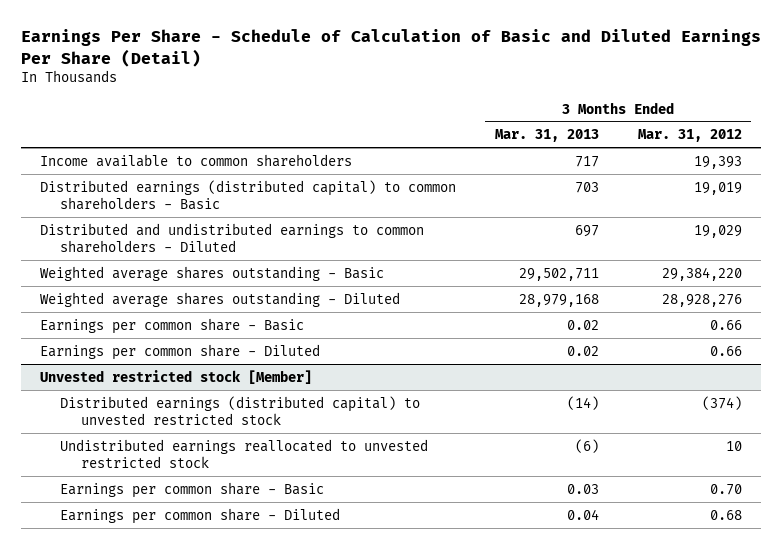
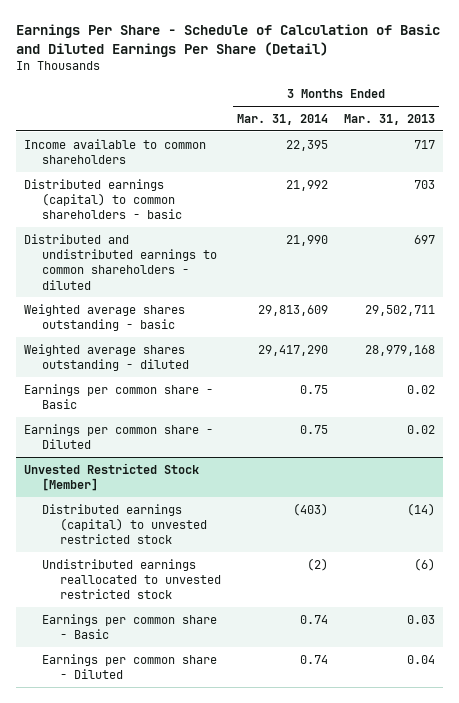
[637,129,742,143] Mar. 31, 2012 -> none
none -> [236,113,328,125] Mar. 31, 2014
[40,179,457,210] Distributed earnings (distributed capital) to common shareholders - Basic -> [24,178,183,220] Distributed earnings (capital) to common shareholders - basic
[40,222,425,253] Distributed and undistributed earnings to common shareholders - Diluted -> [24,233,218,290] Distributed and undistributed earnings to common shareholders - diluted
[40,265,385,281] Weighted average shares outstanding - Basic -> [24,303,186,331] Weighted average shares outstanding - basic
[40,291,401,307] Weighted average shares outstanding - Diluted -> [24,343,190,371] Weighted average shares outstanding - diluted
[40,369,313,384] Unvested restricted stock [Member] -> [24,462,200,491] Unvested Restricted Stock [Member]
[60,395,421,425] Distributed earnings (distributed capital) to unvested restricted stock -> [42,503,207,545] Distributed earnings (capital) to unvested restricted stock

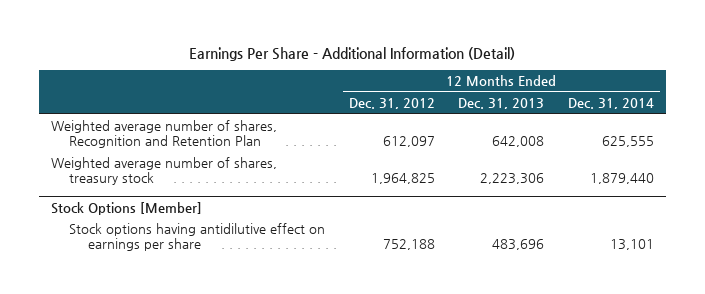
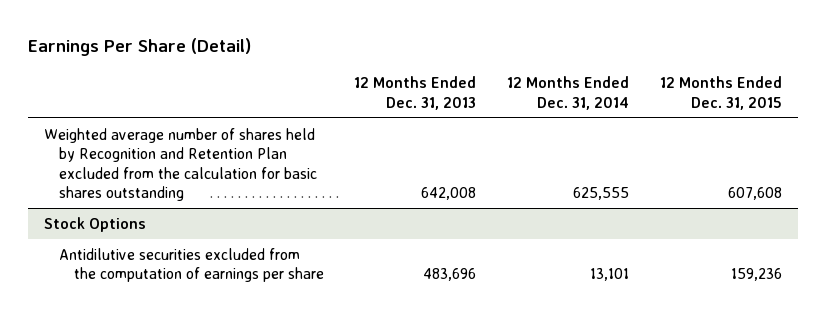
[189,46,516,61] Earnings Per Share - Additional Information (Detail) -> [28,38,252,57] Earnings Per Share (Detail)
[348,98,435,110] Dec. 31, 2012 -> none
none -> [660,76,783,110] 12 Months Ended Dec. 31, 2015
[50,157,277,186] Weighted average number of shares, treasury stock -> none
[50,120,277,149] Weighted average number of shares, Recognition and Retention Plan -> [43,127,317,202] Weighted average number of shares held by Recognition and Retention Plan excluded from the calculation for basic shares outstanding
[50,201,202,215] Stock Options [Member] -> [43,216,146,232] Stock Options
[69,223,326,252] Stock options having antidilutive effect on earnings per share -> [58,247,324,283] Antidilutive securities excluded from the computation of earnings per share

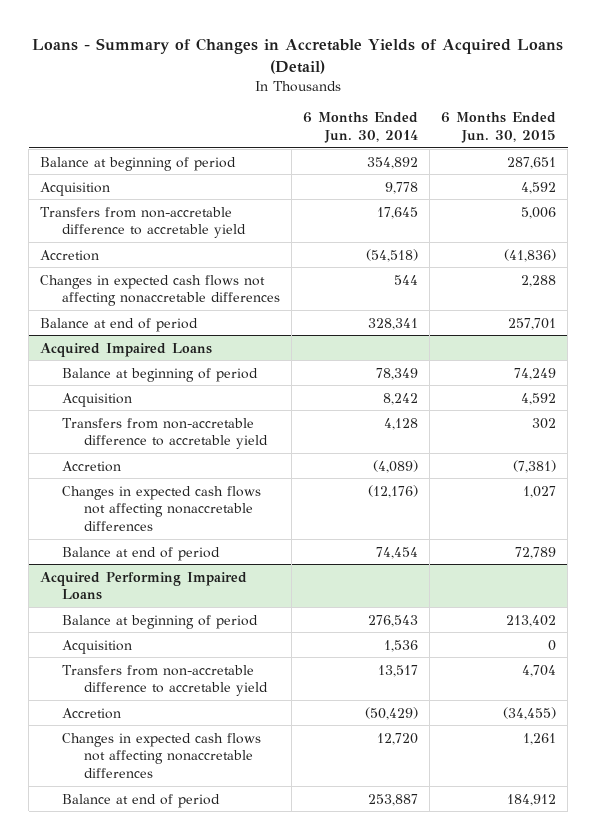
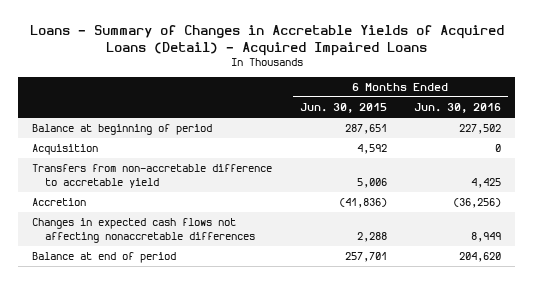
[32,38,564,74] Loans - Summary of Changes in Accretable Yields of Acquired Loans (Detail) -> [29,24,504,56] Loans - Summary of Changes in Accretable Yields of Acquired Loans (Detail) - Acquired Impaired Loans
[303,111,419,143] 6 Months Ended Jun. 30, 2014 -> none
none -> [413,103,501,114] Jun. 30, 2016
[40,342,213,357] Acquired Impaired Loans -> none
[62,367,259,382] Balance at beginning of period -> none
[62,392,133,407] Acquisition -> none
[62,417,269,450] Transfers from non-accretable difference to accretable yield -> none
[62,460,122,472] Accretion -> none
[62,485,262,532] Changes in expected cash flows not affecting nonaccretable differences -> none
[62,546,221,561] Balance at end of period -> none
[40,571,248,601] Acquired Performing Impaired Loans -> none
[62,614,259,629] Balance at beginning of period -> none
[62,639,133,654] Acquisition -> none
[62,664,269,697] Transfers from non-accretable difference to accretable yield -> none
[62,707,122,719] Accretion -> none
[62,732,262,779] Changes in expected cash flows not affecting nonaccretable differences -> none
[62,793,221,808] Balance at end of period -> none

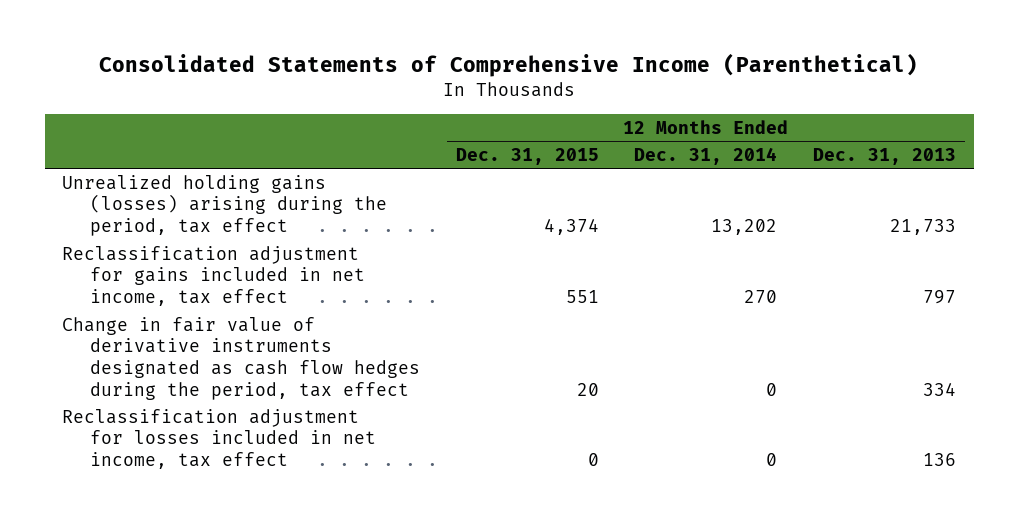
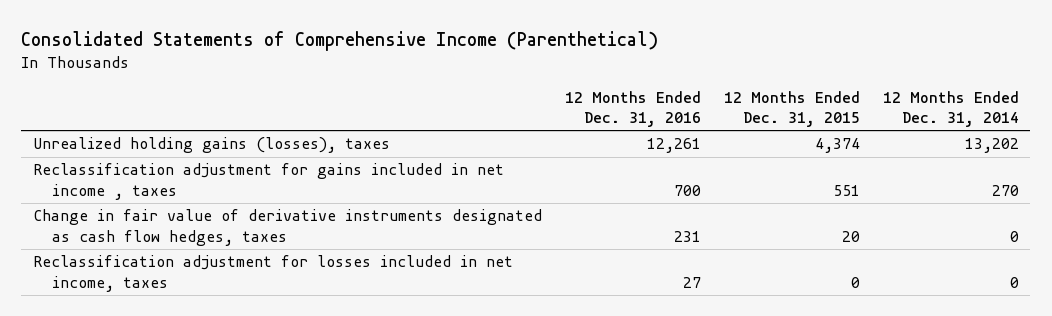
[812,147,956,165] Dec. 31, 2013 -> none
none -> [564,90,701,128] 12 Months Ended Dec. 31, 2016
[62,174,388,237] Unrealized holding gains (losses) arising during the period, tax effect -> [32,137,390,154] Unrealized holding gains (losses), taxes
[62,245,366,307] Reclassification adjustment for gains included in net income, tax effect -> [32,163,504,200] Reclassification adjustment for gains included in net income , taxes
[62,316,421,400] Change in fair value of derivative instruments designated as cash flow hedges during the period, tax effect -> [32,209,542,246] Change in fair value of derivative instruments designated as cash flow hedges, taxes
[62,408,377,470] Reclassification adjustment for losses included in net income, tax effect -> [32,255,513,292] Reclassification adjustment for losses included in net income, taxes

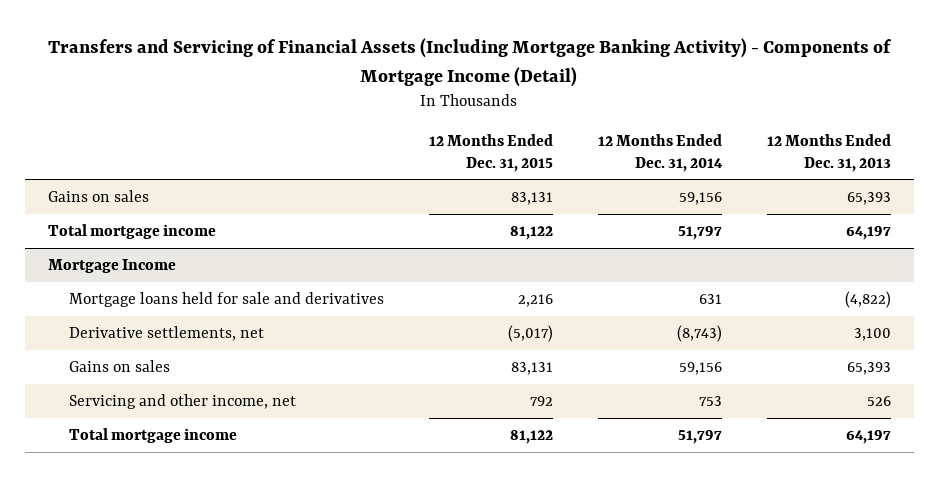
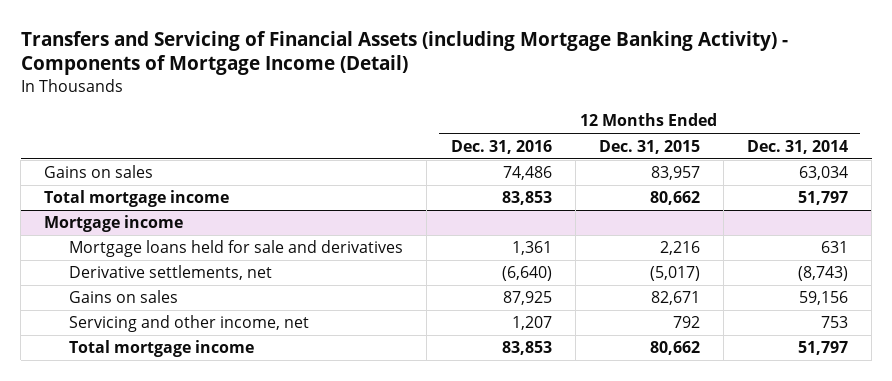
[48,38,893,87] Transfers and Servicing of Financial Assets (Including Mortgage Banking Activity) - Components of Mortgage Income (Detail) -> [20,30,788,76] Transfers and Servicing of Financial Assets (including Mortgage Banking Activity) - Components of Mortgage Income (Detail)
[766,134,891,172] 12 Months Ended Dec. 31, 2013 -> none
none -> [450,139,552,154] Dec. 31, 2016
[510,192,553,206] 83,131 -> [650,166,700,181] 83,957
[678,192,722,206] 59,156 -> [798,166,848,181] 63,034
[509,226,553,241] 81,122 -> [649,191,700,206] 80,662
[47,259,176,274] Mortgage Income -> [44,215,184,233] Mortgage income
[510,362,553,376] 83,131 -> [650,291,700,306] 82,671
[509,430,553,445] 81,122 -> [649,341,700,356] 80,662

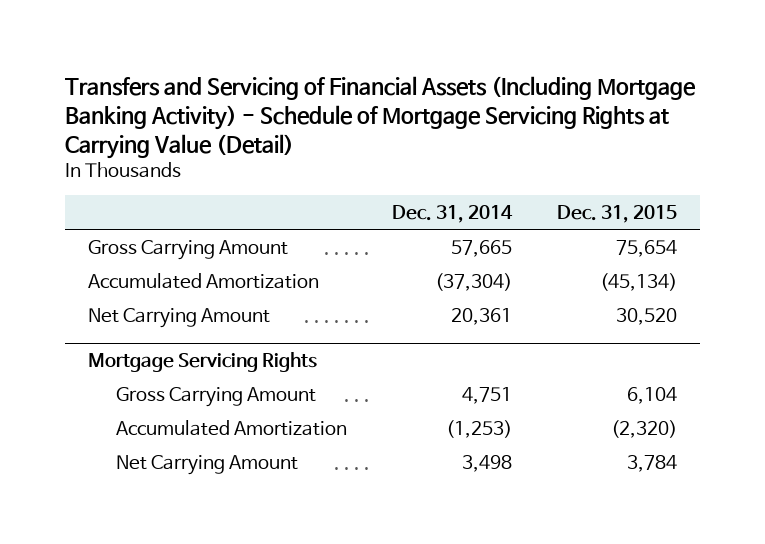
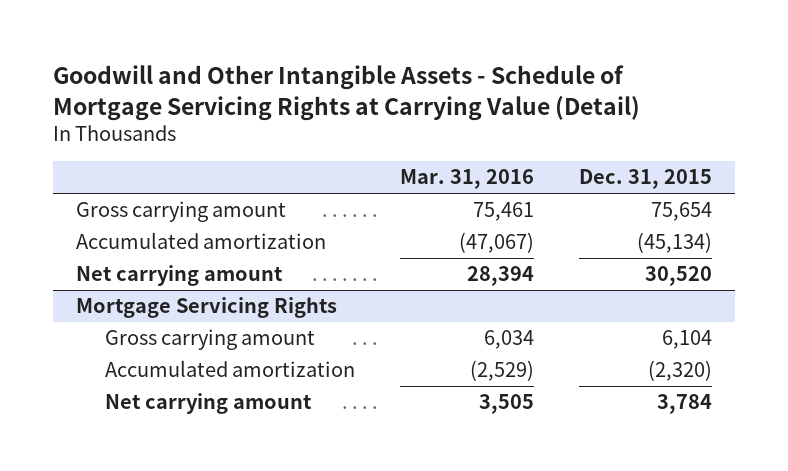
[64,75,696,159] Transfers and Servicing of Financial Assets (Including Mortgage Banking Activity) - Schedule of Mortgage Servicing Rights at Carrying Value (Detail) -> [53,64,641,121] Goodwill and Other Intangible Assets - Schedule of Mortgage Servicing Rights at Carrying Value (Detail)
[392,204,514,223] Dec. 31, 2014 -> none
none -> [400,169,535,190] Mar. 31, 2016
[87,239,288,260] Gross Carrying Amount -> [75,201,286,223] Gross carrying amount
[87,272,319,289] Accumulated Amortization -> [75,232,326,250] Accumulated amortization
[87,307,270,328] Net Carrying Amount -> [75,265,283,287] Net carrying amount
[115,386,316,407] Gross Carrying Amount -> [105,329,316,351] Gross carrying amount
[115,419,347,436] Accumulated Amortization -> [105,360,356,378] Accumulated amortization
[115,454,298,475] Net Carrying Amount -> [105,393,313,415] Net carrying amount

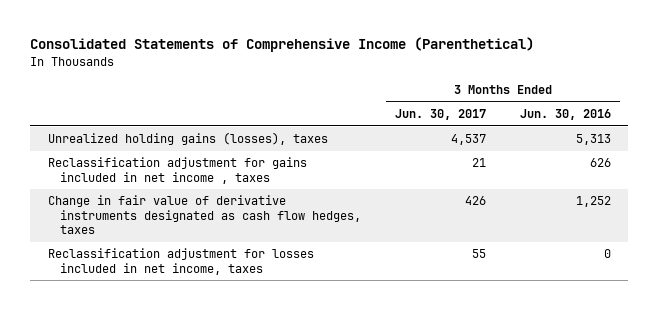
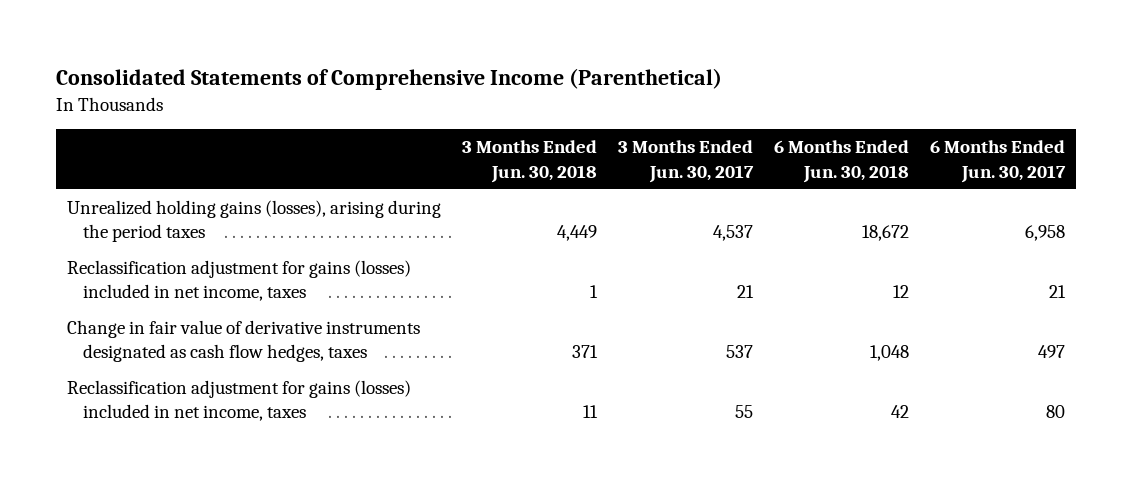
[520,109,612,121] Jun. 30, 2016 -> none
none -> [462,140,598,183] 3 Months Ended Jun. 30, 2018
none -> [774,140,910,183] 6 Months Ended Jun. 30, 2018
none -> [930,140,1067,183] 6 Months Ended Jun. 30, 2017
[47,132,328,146] Unrealized holding gains (losses), taxes -> [66,200,441,243] Unrealized holding gains (losses), arising during the period taxes
[47,157,307,184] Reclassification adjustment for gains included in net income , taxes -> [66,260,411,302] Reclassification adjustment for gains (losses) included in net income, taxes
[464,196,486,206] 426 -> [726,345,754,359] 537
[47,248,314,275] Reclassification adjustment for losses included in net income, taxes -> [66,380,411,422] Reclassification adjustment for gains (losses) included in net income, taxes

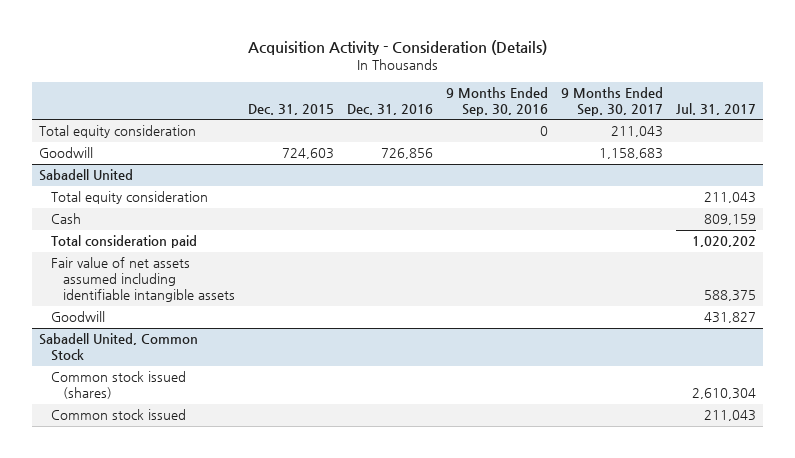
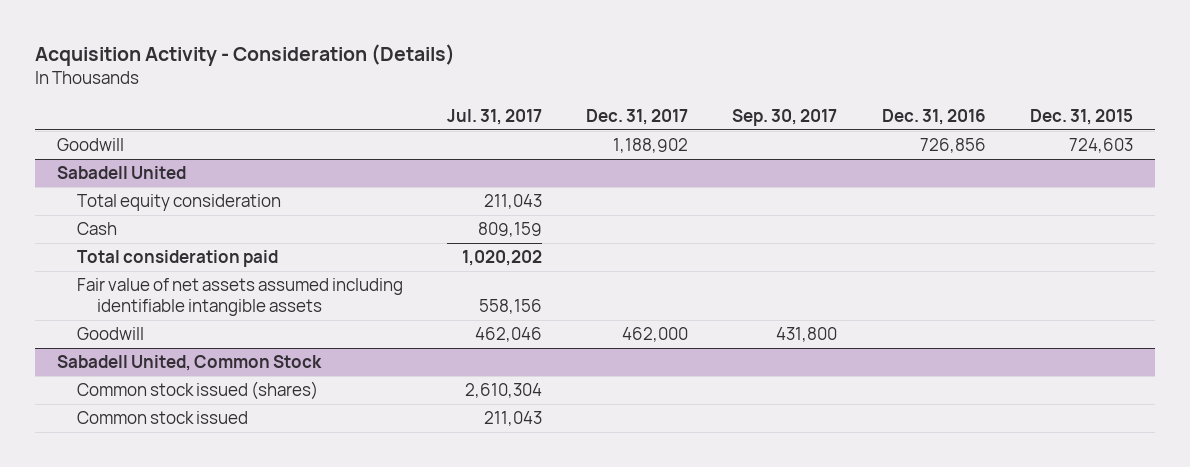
[446,87,549,116] 9 Months Ended Sep. 30, 2016 -> none
[561,87,664,116] 9 Months Ended Sep. 30, 2017 -> none
none -> [586,108,689,125] Dec. 31, 2017
none -> [732,108,838,126] Sep. 30, 2017
[38,125,196,139] Total equity consideration -> none
[704,290,757,302] 588,375 -> [479,299,543,315] 558,156
[704,312,757,324] 431,827 -> [475,327,543,343] 462,046

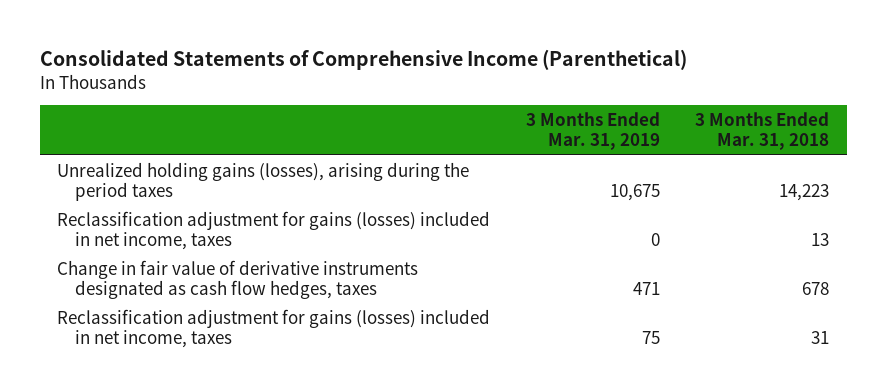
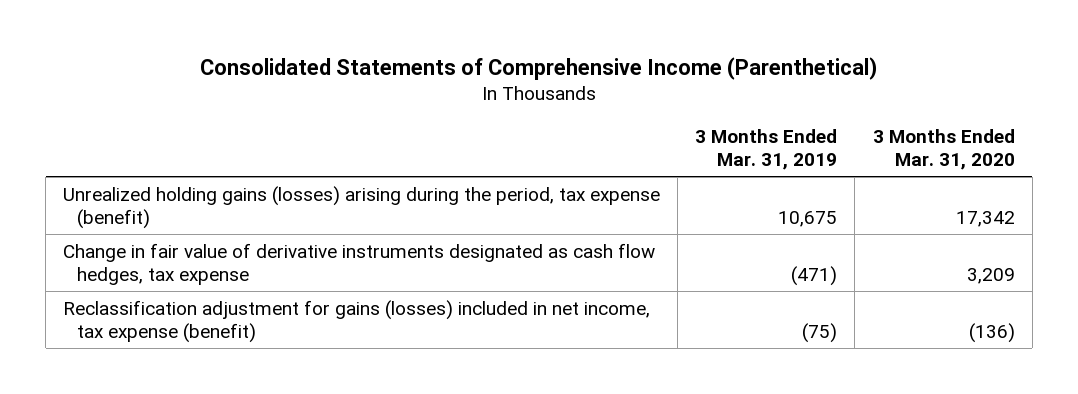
[694,112,829,151] 3 Months Ended Mar. 31, 2018 -> none
none -> [872,129,1015,171] 3 Months Ended Mar. 31, 2020
[57,210,491,250] Reclassification adjustment for gains (losses) included in net income, taxes -> none
[57,161,470,201] Unrealized holding gains (losses), arising during the period taxes -> [63,185,661,229] Unrealized holding gains (losses) arising during the period, tax expense (benefit)
[57,259,419,299] Change in fair value of derivative instruments designated as cash flow hedges, taxes -> [63,242,656,285] Change in fair value of derivative instruments designated as cash flow hedges, tax expense
[632,281,660,295] 471 -> [791,265,838,286] (471)
[57,308,491,348] Reclassification adjustment for gains (losses) included in net income, taxes -> [63,299,651,343] Reclassification adjustment for gains (losses) included in net income, tax expense (benefit)
[641,330,660,344] 75 -> [802,322,838,343] (75)

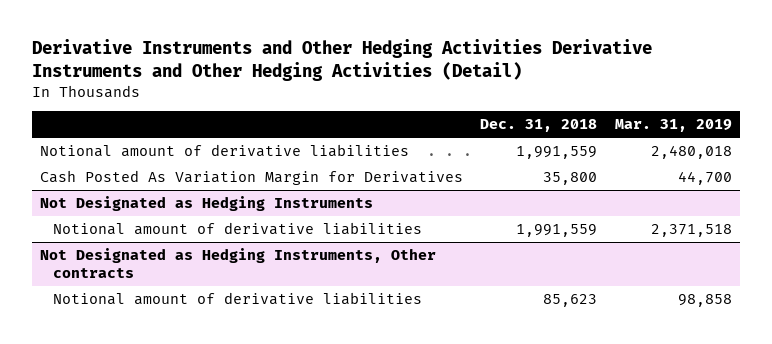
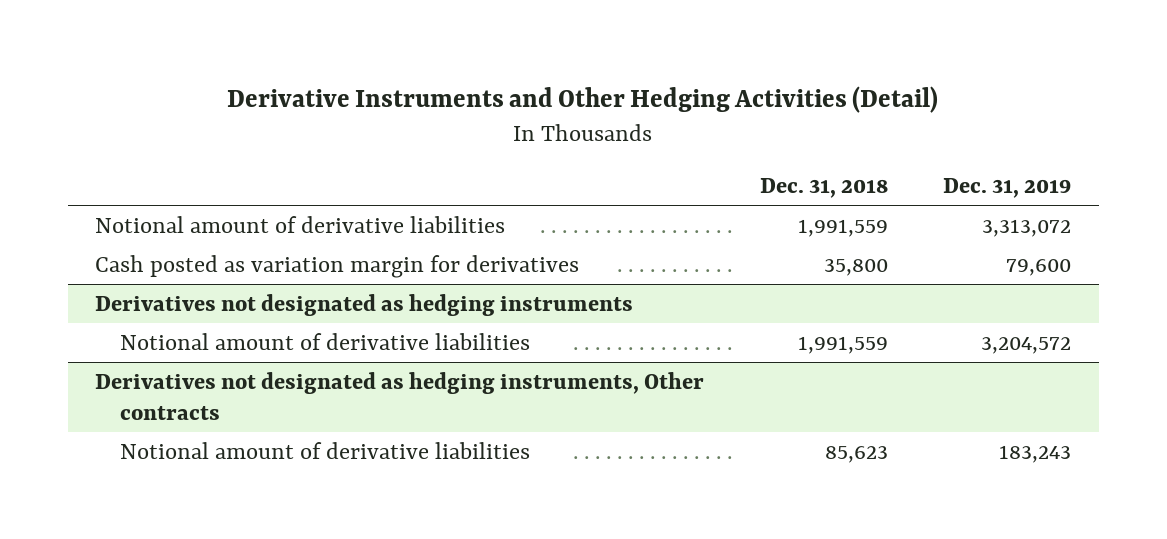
[31,39,652,81] Derivative Instruments and Other Hedging Activities Derivative Instruments and Other Hedging Activities (Detail) -> [227,85,939,113] Derivative Instruments and Other Hedging Activities (Detail)
[614,119,732,133] Mar. 31, 2019 -> none
none -> [943,177,1072,198] Dec. 31, 2019
[40,170,464,186] Cash Posted As Variation Margin for Derivatives -> [95,254,580,278] Cash posted as variation margin for derivatives
[40,196,374,212] Not Designated as Hedging Instruments -> [95,293,634,316] Derivatives not designated as hedging instruments
[40,248,437,279] Not Designated as Hedging Instruments, Other contracts -> [95,371,705,421] Derivatives not designated as hedging instruments, Other contracts

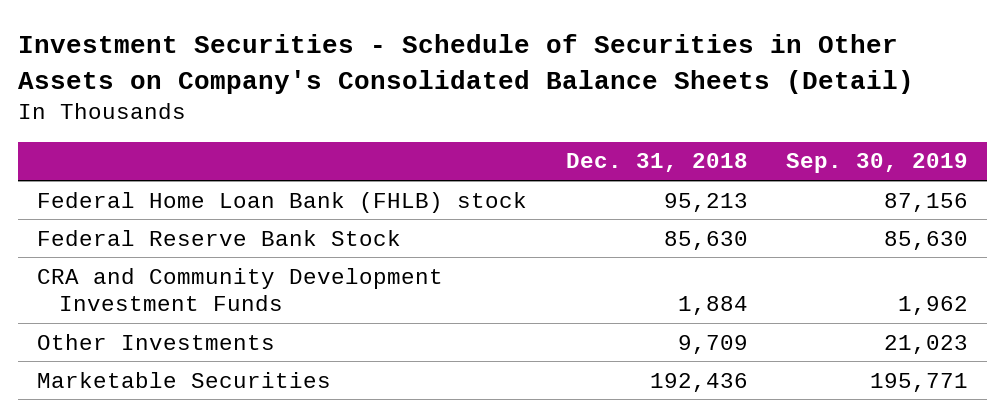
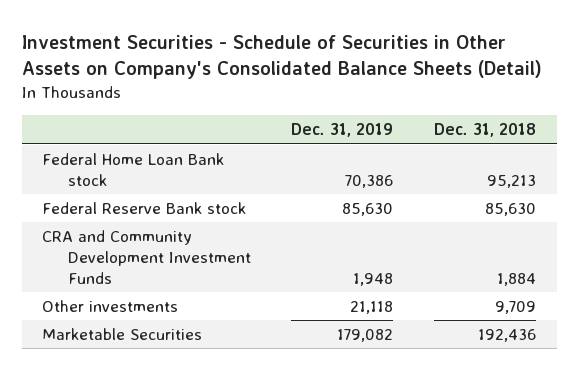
[785,153,968,174] Sep. 30, 2019 -> none
none -> [291,123,394,138] Dec. 31, 2019
[37,191,528,213] Federal Home Loan Bank (FHLB) stock -> [42,152,225,186] Federal Home Loan Bank stock
[37,229,402,246] Federal Reserve Bank Stock -> [42,201,247,214] Federal Reserve Bank stock
[37,333,276,350] Other Investments -> [42,299,179,312] Other investments

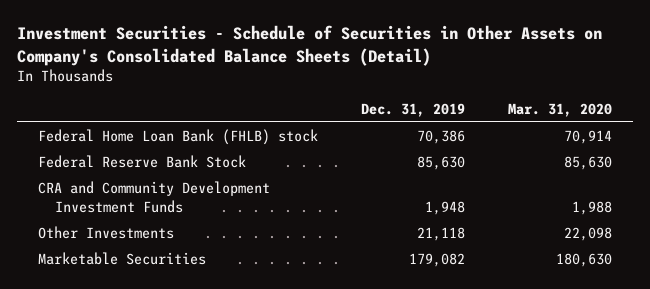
[434,123,537,138] Dec. 31, 2018 -> none
none -> [507,102,612,117] Mar. 31, 2020
[42,152,225,186] Federal Home Loan Bank stock -> [38,129,319,146] Federal Home Loan Bank (FHLB) stock
[42,201,247,214] Federal Reserve Bank stock -> [38,155,247,169] Federal Reserve Bank Stock
[42,299,179,312] Other investments -> [38,226,175,240] Other Investments

